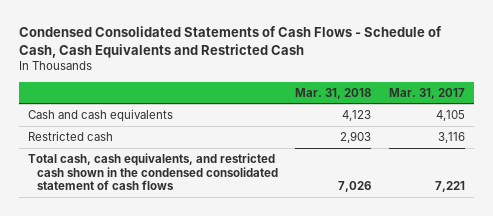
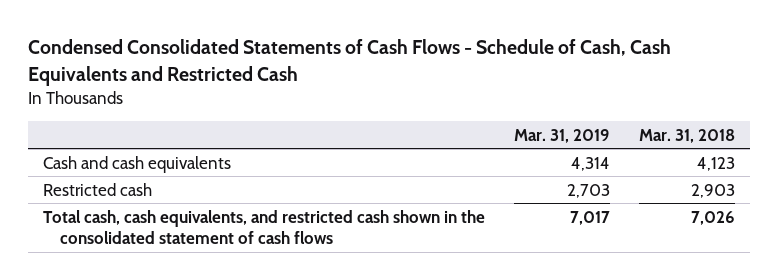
[388,87,465,99] Mar. 31, 2017 -> none
none -> [513,128,610,143] Mar. 31, 2019
[28,153,278,191] Total cash, cash equivalents, and restricted cash shown in the condensed consolidated statement of cash flows -> [42,209,485,245] Total cash, cash equivalents, and restricted cash shown in the consolidated statement of cash flows

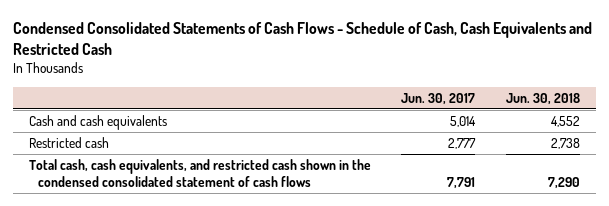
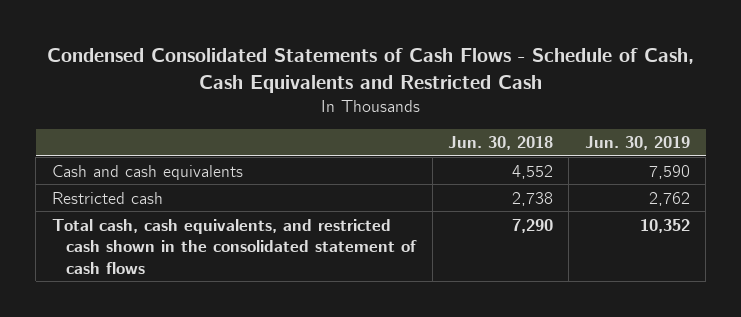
[401,92,476,105] Jun. 30, 2017 -> none
none -> [584,136,690,151] Jun. 30, 2019
[28,159,371,187] Total cash, cash equivalents, and restricted cash shown in the condensed consolidated statement of cash flows -> [51,218,418,274] Total cash, cash equivalents, and restricted cash shown in the consolidated statement of cash flows

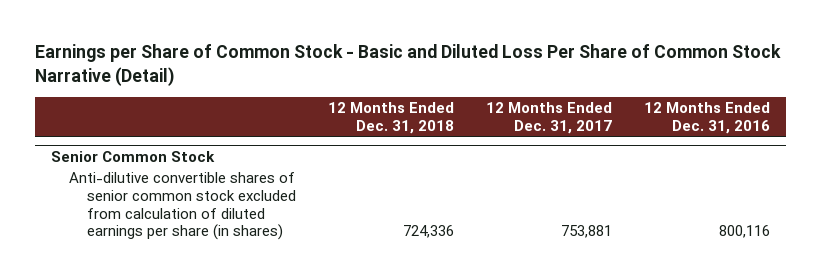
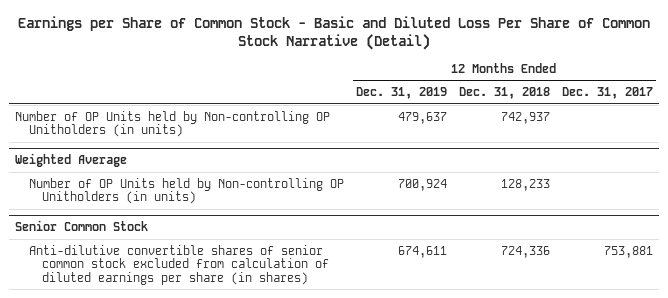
[644,102,771,134] 12 Months Ended Dec. 31, 2016 -> none
none -> [355,87,447,100] Dec. 31, 2019
none -> [15,110,331,138] Number of OP Units held by Non-controlling OP Unitholders (in units)
none -> [15,153,128,168] Weighted Average
none -> [28,177,344,205] Number of OP Units held by Non-controlling OP Unitholders (in units)

